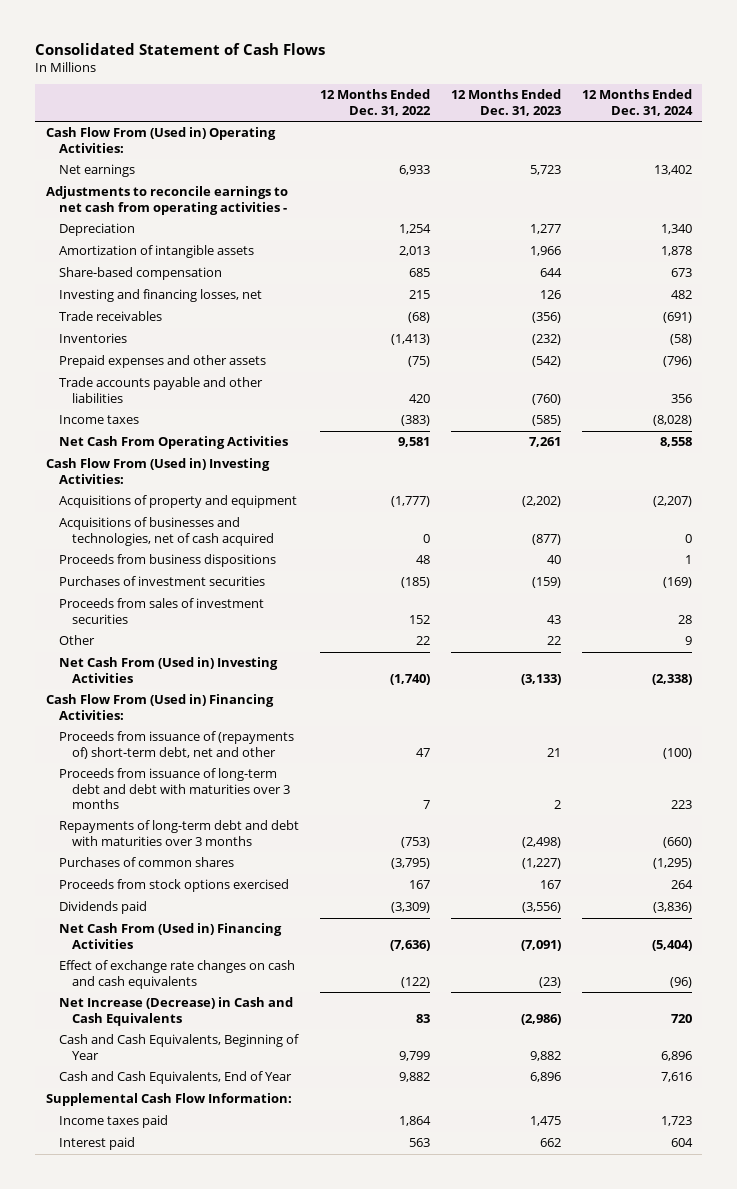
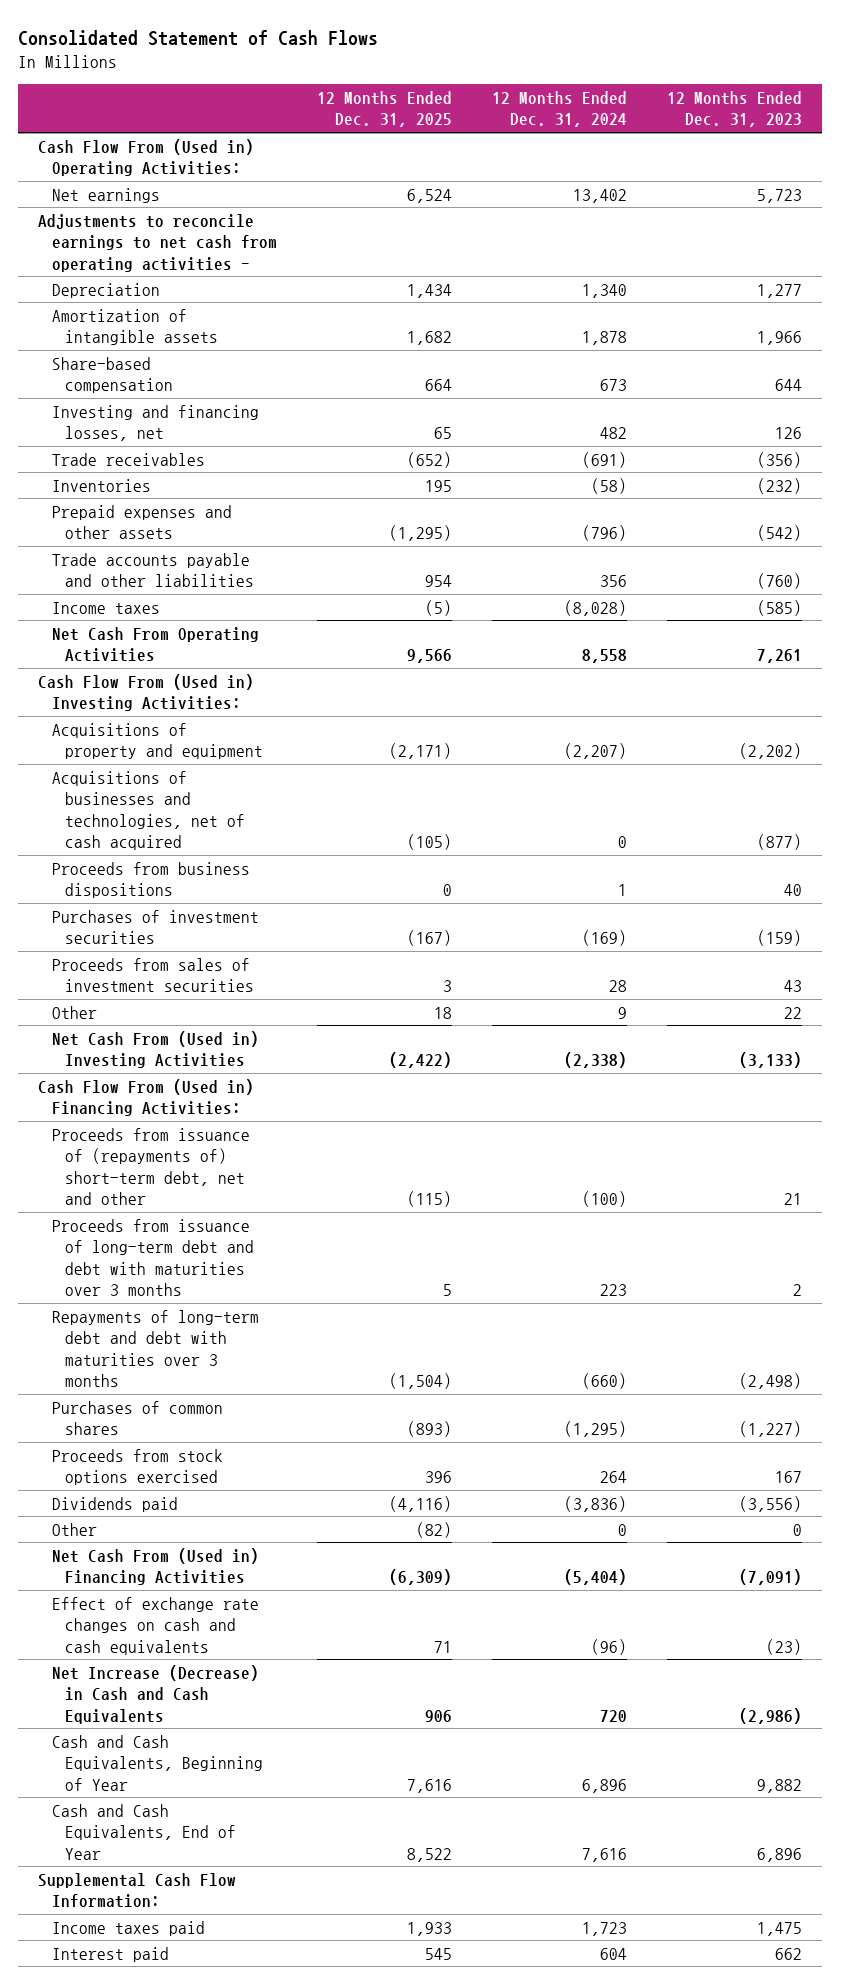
[319,89,431,116] 12 Months Ended Dec. 31, 2022 -> none
none -> [317,90,453,128] 12 Months Ended Dec. 31, 2025
none -> [51,1522,97,1536] Other

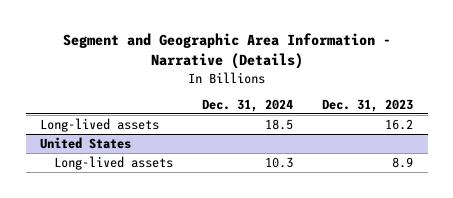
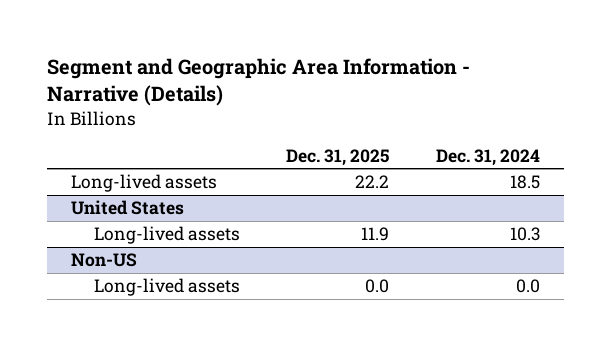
[322,99,414,113] Dec. 31, 2023 -> none
none -> [286,148,390,166] Dec. 31, 2025
none -> [70,253,137,268] Non-US
none -> [93,278,240,297] Long-lived assets

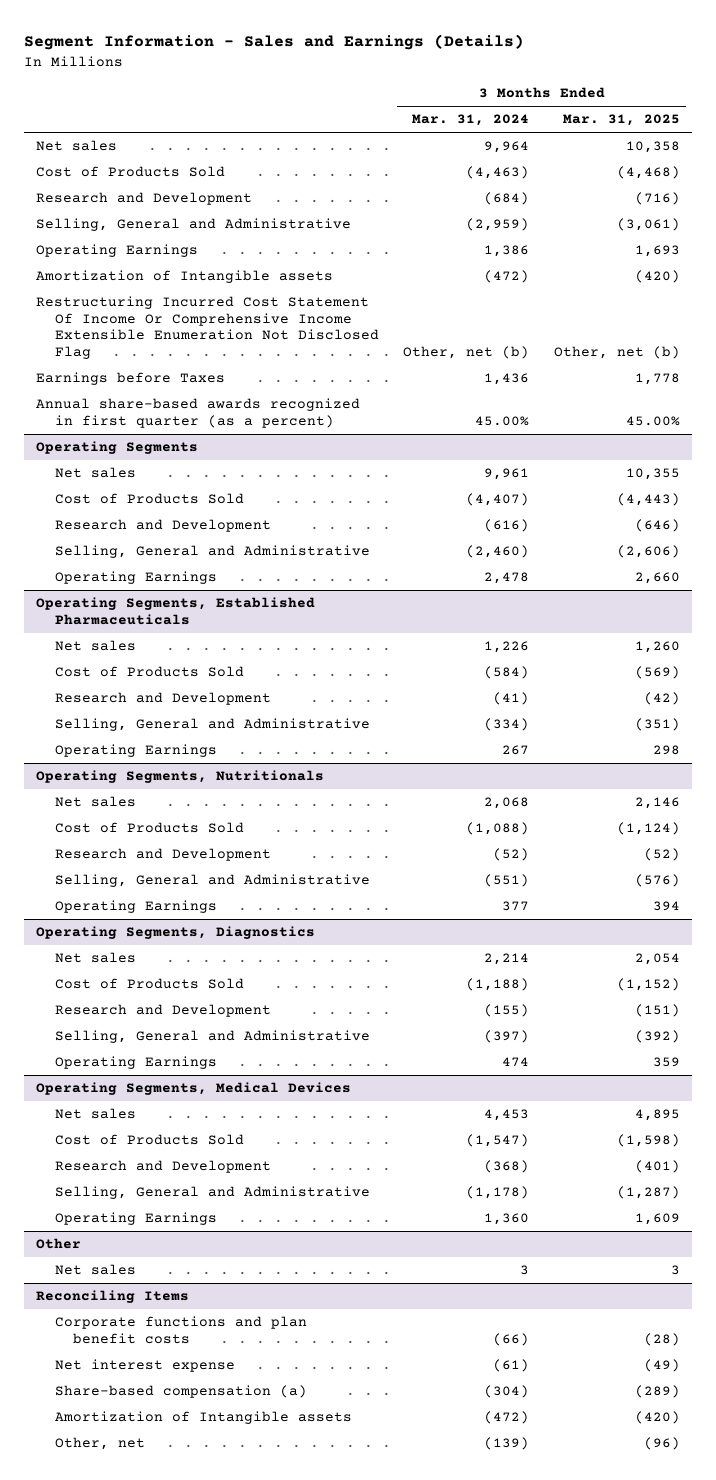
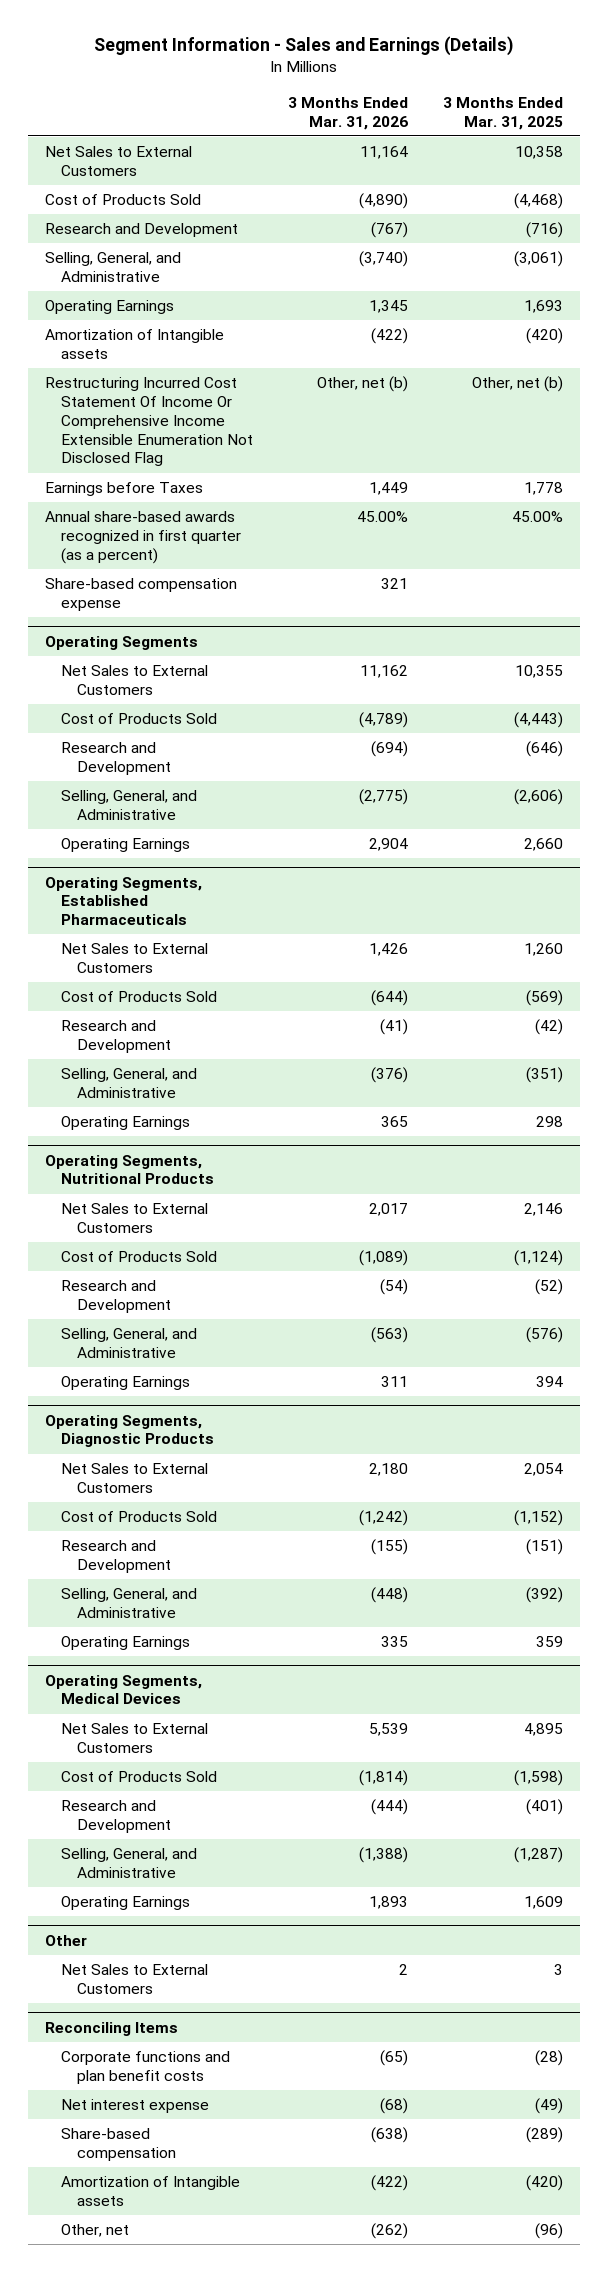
[412,114,530,127] Mar. 31, 2024 -> none
none -> [287,96,408,130] 3 Months Ended Mar. 31, 2026
[36,140,118,152] Net sales -> [45,146,193,176] Net Sales to External Customers
[36,218,352,232] Selling, General and Administrative -> [45,252,182,282] Selling, General, and Administrative
none -> [45,578,238,611] Share-based compensation expense
[54,467,136,479] Net sales -> [60,665,208,695] Net Sales to External Customers
[54,545,370,559] Selling, General and Administrative -> [60,790,197,820] Selling, General, and Administrative
[54,640,136,652] Net sales -> [60,943,208,973] Net Sales to External Customers
[54,718,370,732] Selling, General and Administrative -> [60,1068,197,1098] Selling, General, and Administrative
[36,770,325,784] Operating Segments, Nutritionals -> [45,1154,214,1185] Operating Segments, Nutritional Products
[54,796,136,808] Net sales -> [60,1203,208,1233] Net Sales to External Customers
[54,874,370,888] Selling, General and Administrative -> [60,1328,197,1358] Selling, General, and Administrative
[36,926,316,940] Operating Segments, Diagnostics -> [45,1414,214,1448] Operating Segments, Diagnostic Products
[54,952,136,964] Net sales -> [60,1463,208,1493] Net Sales to External Customers
[54,1030,370,1044] Selling, General and Administrative -> [60,1588,197,1618] Selling, General, and Administrative
[54,1108,136,1120] Net sales -> [60,1723,208,1753] Net Sales to External Customers
[54,1186,370,1200] Selling, General and Administrative -> [60,1848,197,1878] Selling, General, and Administrative
[54,1264,136,1276] Net sales -> [60,1964,208,1994] Net Sales to External Customers
[54,1385,307,1399] Share-based compensation (a) -> [60,2128,176,2161] Share-based compensation

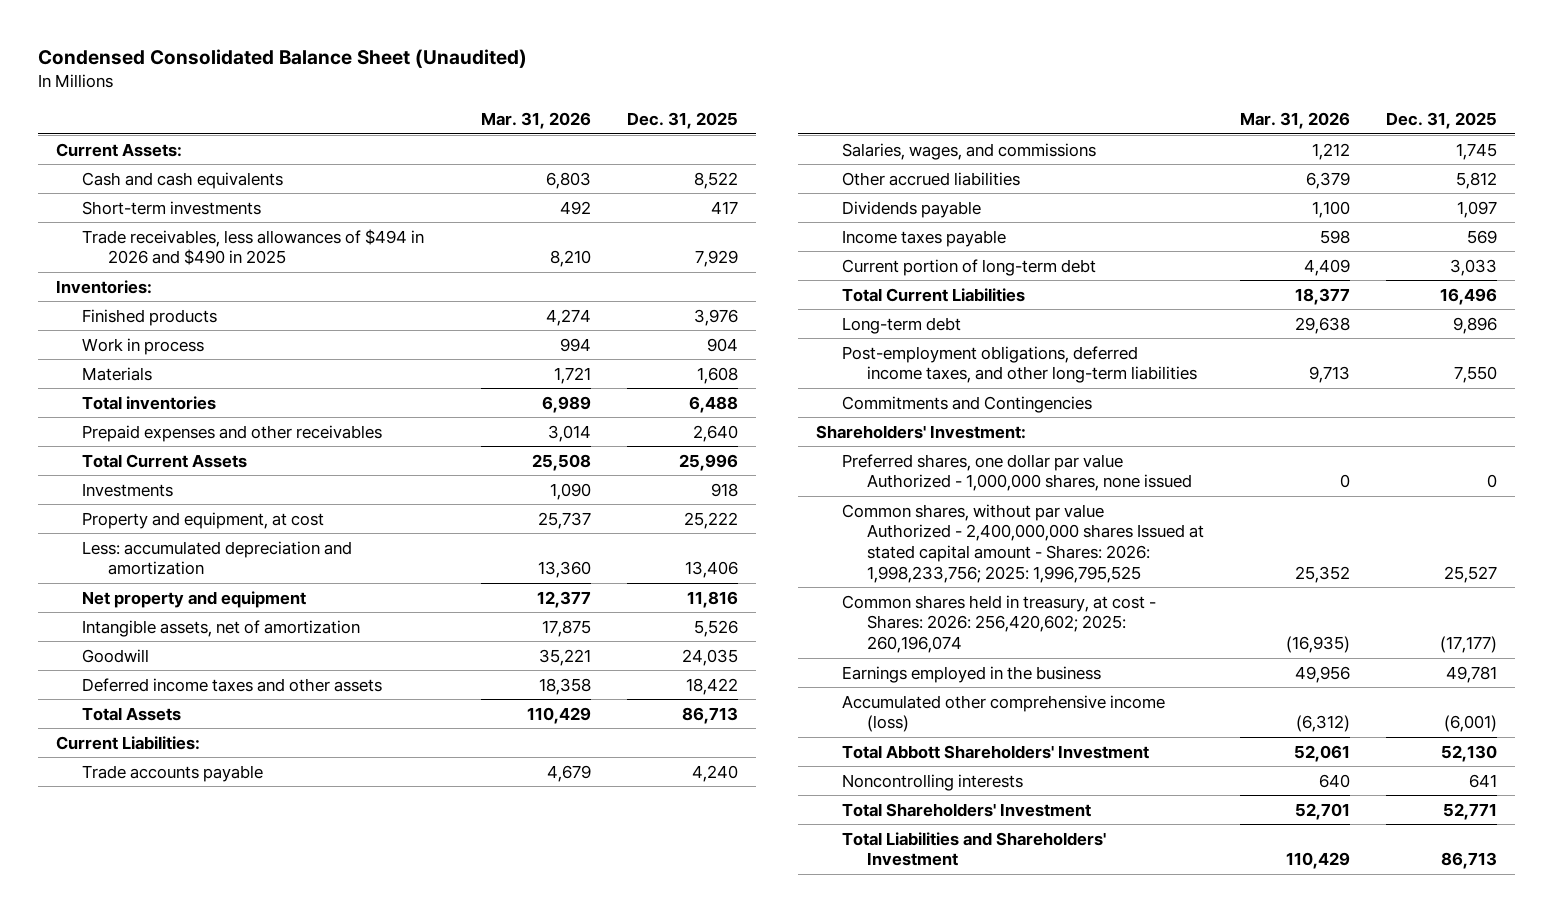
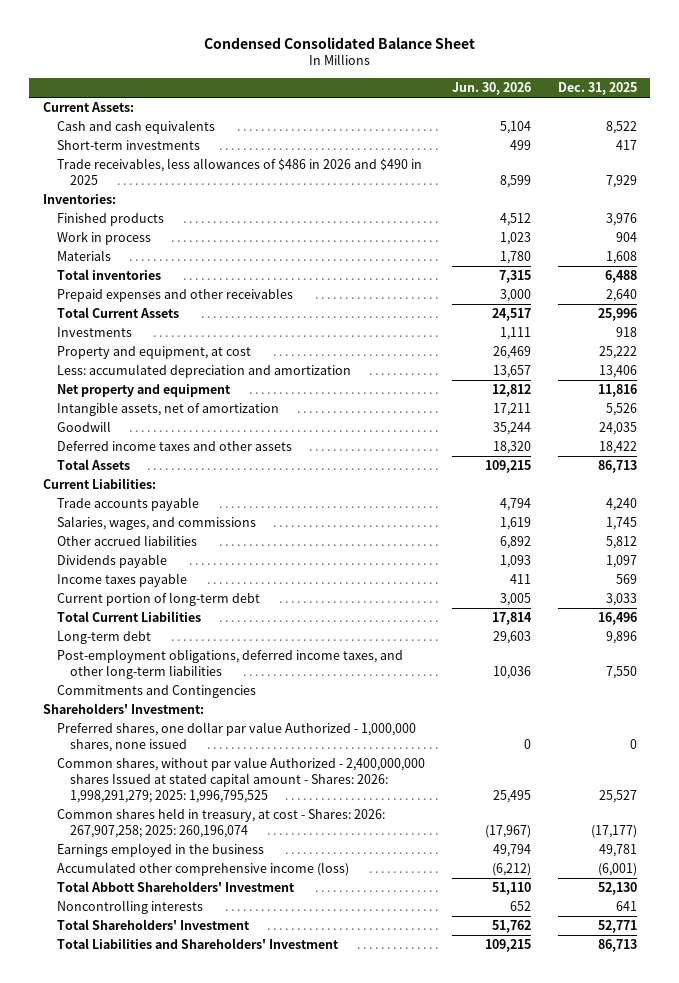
[38,49,528,69] Condensed Consolidated Balance Sheet (Unaudited) -> [203,36,475,49] Condensed Consolidated Balance Sheet
[480,111,591,129] Mar. 31, 2026 -> none
none -> [451,81,531,95] Jun. 30, 2026
[81,228,424,266] Trade receivables, less allowances of $494 in 2026 and $490 in 2025 -> [56,158,422,186] Trade receivables, less allowances of $486 in 2026 and $490 in 2025
[841,503,1205,583] Common shares, without par value Authorized - 2,400,000,000 shares Issued at stated capital amount - Shares: 2026: 1,998,233,756; 2025: 1,996,795,525 -> [56,757,425,803] Common shares, without par value Authorized - 2,400,000,000 shares Issued at stated capital amount - Shares: 2026: 1,998,291,279; 2025: 1,996,795,525
[841,594,1156,653] Common shares held in treasury, at cost - Shares: 2026: 256,420,602; 2025: 260,196,074 -> [56,808,385,839] Common shares held in treasury, at cost - Shares: 2026: 267,907,258; 2025: 260,196,074

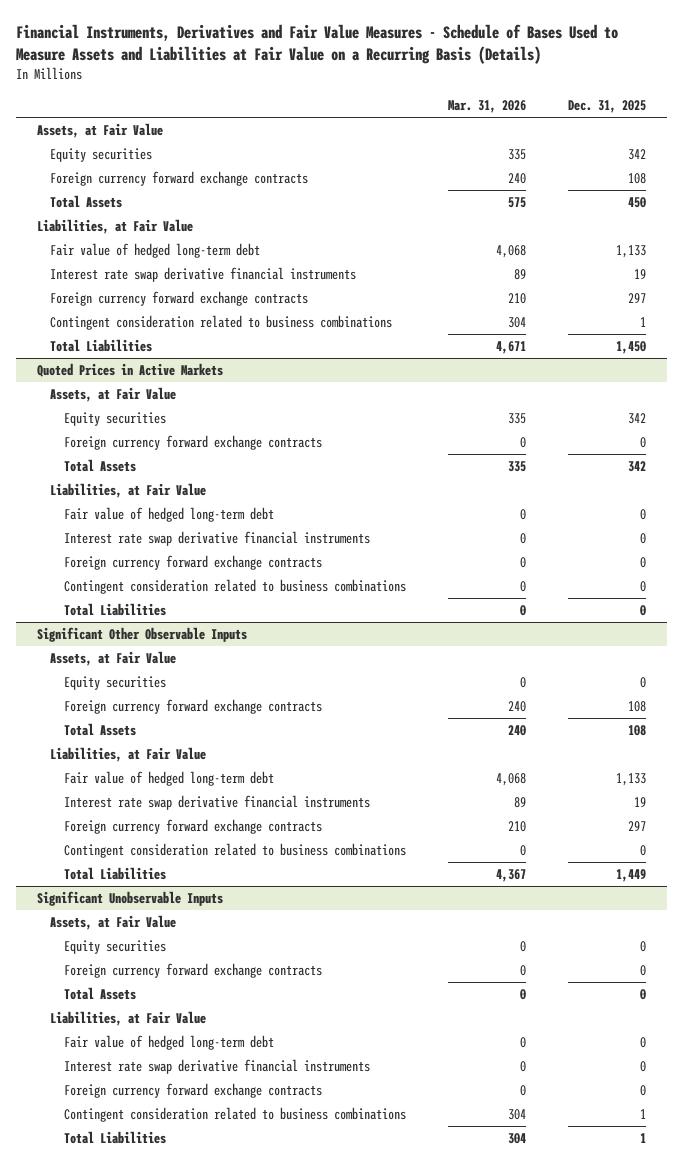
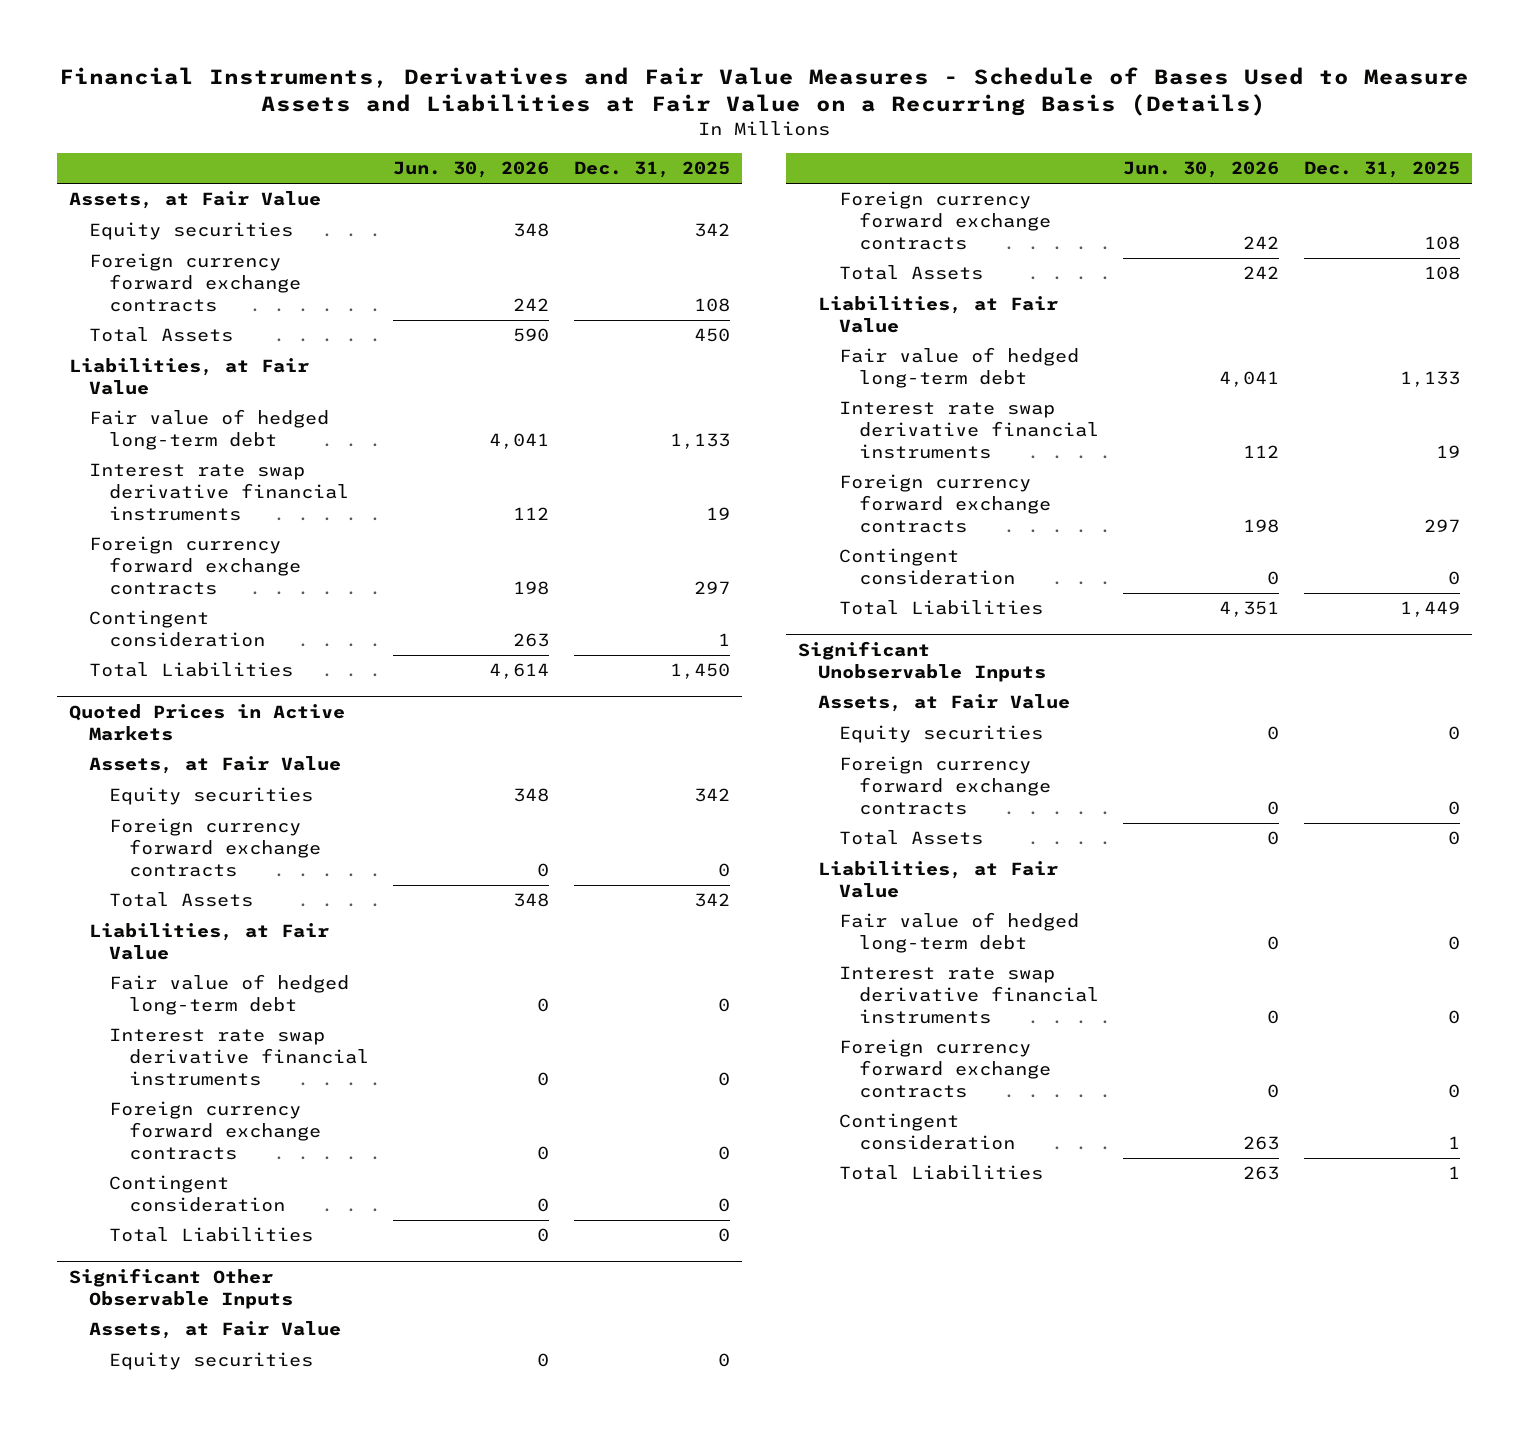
[447,100,526,114] Mar. 31, 2026 -> none
none -> [393,161,550,179] Jun. 30, 2026
[50,315,393,331] Contingent consideration related to business combinations -> [88,610,265,648] Contingent consideration
[63,579,406,595] Contingent consideration related to business combinations -> [108,1175,285,1213] Contingent consideration
[63,843,406,859] Contingent consideration related to business combinations -> [838,548,1015,586] Contingent consideration
[63,1107,406,1123] Contingent consideration related to business combinations -> [838,1113,1015,1151] Contingent consideration

